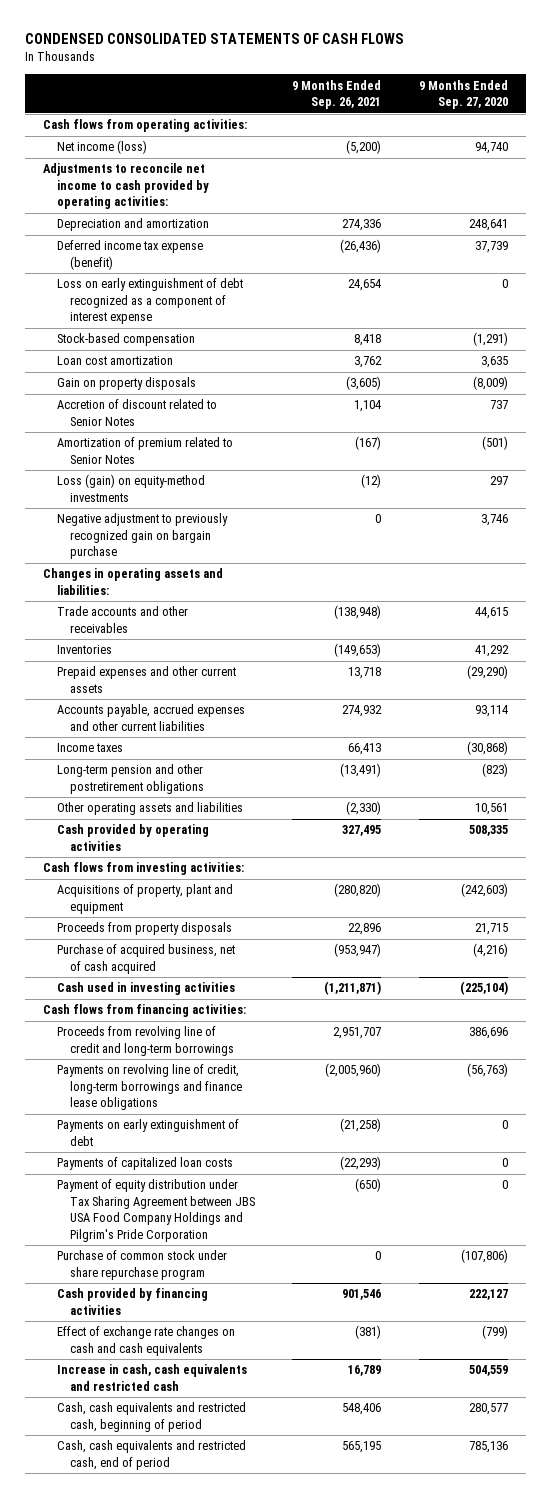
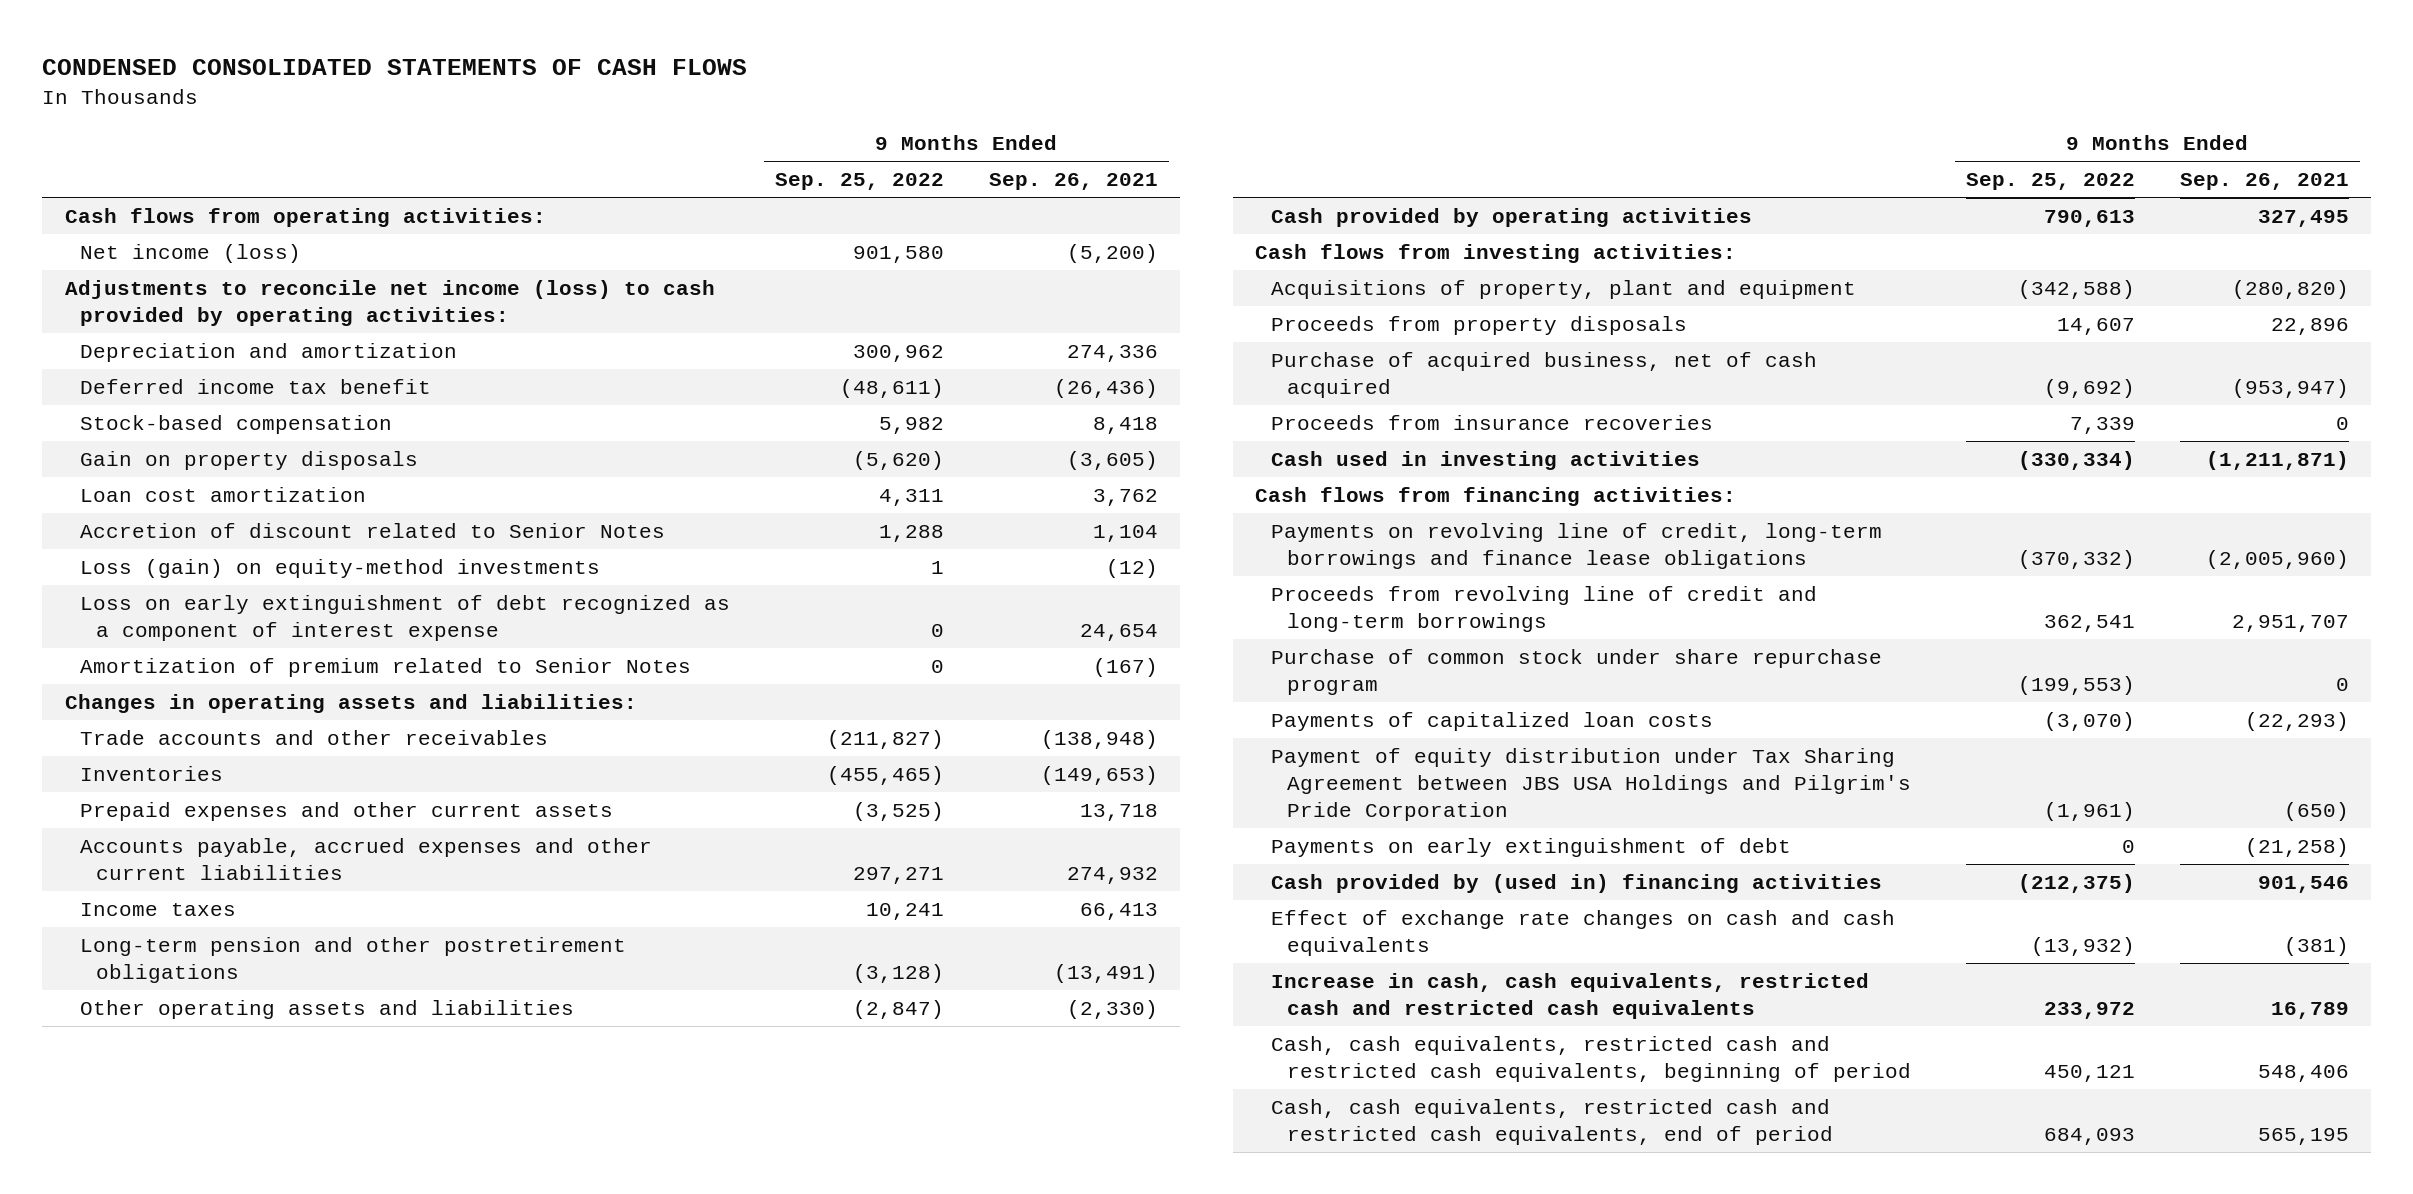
[418,79,508,110] 9 Months Ended Sep. 27, 2020 -> none
none -> [775,173,945,191] Sep. 25, 2022
[43,163,209,210] Adjustments to reconcile net income to cash provided by operating activities: -> [64,280,715,326] Adjustments to reconcile net income (loss) to cash provided by operating activities:
[56,240,203,270] Deferred income tax expense (benefit) -> [80,379,432,395] Deferred income tax benefit
[56,356,173,366] Loan cost amortization -> [80,487,367,503] Loan cost amortization
[56,513,228,560] Negative adjustment to previously recognized gain on bargain purchase -> none
[56,278,243,325] Loss on early extinguishment of debt recognized as a component of interest expense -> [80,595,731,641] Loss on early extinguishment of debt recognized as a component of interest expense
[56,437,233,464] Amortization of premium related to Senior Notes -> [80,658,692,678] Amortization of premium related to Senior Notes
none -> [1271,415,1714,431] Proceeds from insurance recoveries
[56,1179,256,1242] Payment of equity distribution under Tax Sharing Agreement between JBS USA Food Company Holdings and Pilgrim's Pride Corporation -> none
[56,1026,235,1056] Proceeds from revolving line of credit and long-term borrowings -> [1271,586,1818,632] Proceeds from revolving line of credit and long-term borrowings
[56,1157,233,1171] Payments of capitalized loan costs -> [1271,712,1714,732] Payments of capitalized loan costs
none -> [1271,748,1911,821] Payment of equity distribution under Tax Sharing Agreement between JBS USA Holdings and Pilgrim's Pride Corporation
[56,1119,239,1146] Payments on early extinguishment of debt -> [1271,838,1792,858] Payments on early extinguishment of debt
[56,1288,208,1315] Cash provided by financing activities -> [1271,874,1883,894] Cash provided by (used in) financing activities
[56,1364,247,1391] Increase in cash, cash equivalents and restricted cash -> [1271,973,1870,1019] Increase in cash, cash equivalents, restricted cash and restricted cash equivalents
[56,1402,246,1432] Cash, cash equivalents and restricted cash, beginning of period -> [1271,1036,1911,1082] Cash, cash equivalents, restricted cash and restricted cash equivalents, beginning of period
[56,1440,246,1470] Cash, cash equivalents and restricted cash, end of period -> [1271,1099,1833,1145] Cash, cash equivalents, restricted cash and restricted cash equivalents, end of period

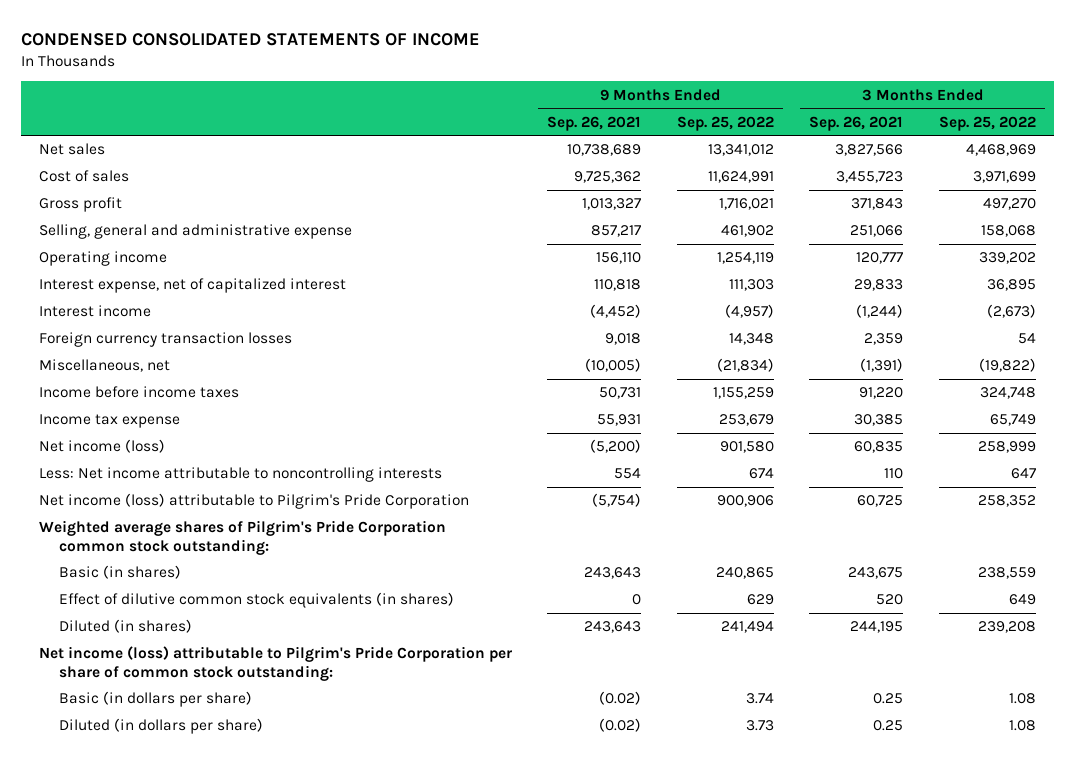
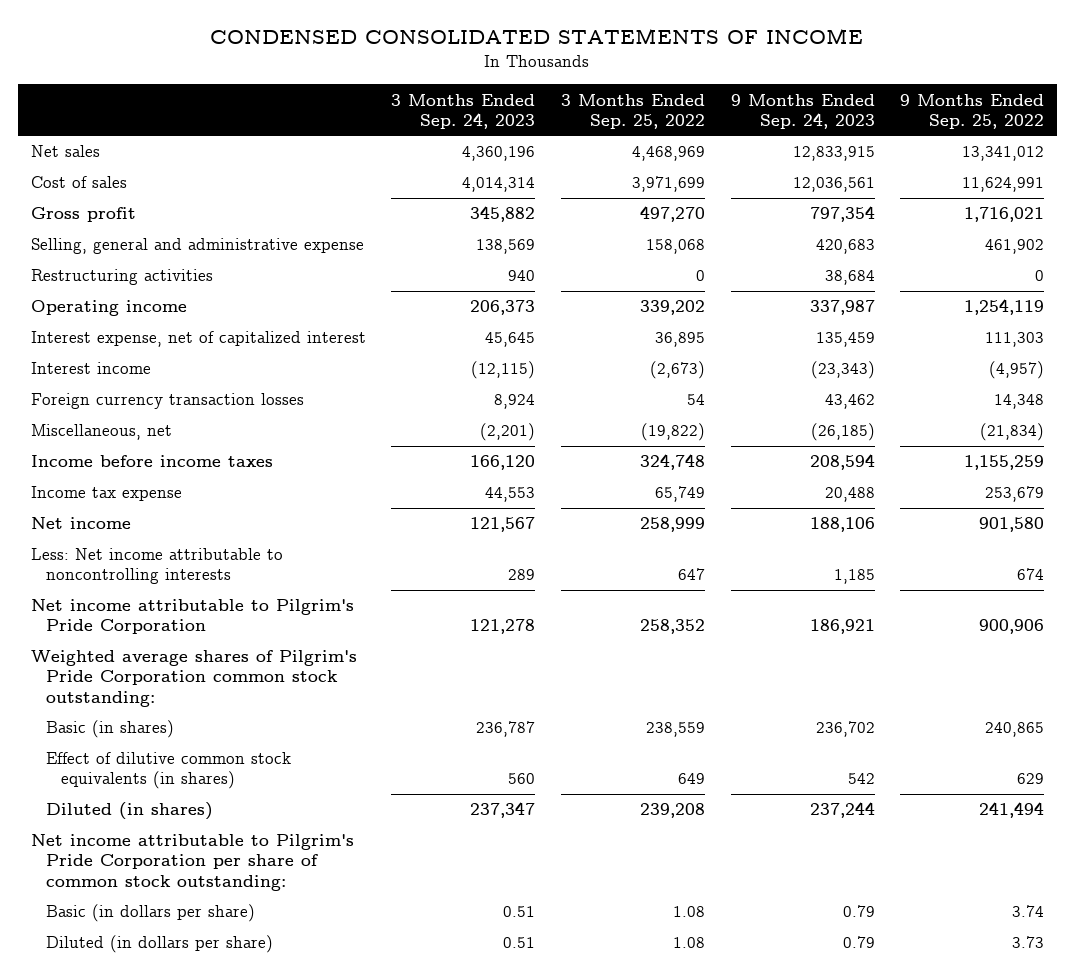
[547,115,642,131] Sep. 26, 2021 -> none
[809,115,904,131] Sep. 26, 2021 -> none
none -> [391,93,536,129] 3 Months Ended Sep. 24, 2023
none -> [730,93,875,129] 9 Months Ended Sep. 24, 2023
none -> [30,269,213,286] Restructuring activities
[38,439,165,454] Net income (loss) -> [30,517,131,530] Net income
[38,493,469,510] Net income (loss) attributable to Pilgrim's Pride Corporation -> [30,599,354,635] Net income attributable to Pilgrim's Pride Corporation
[38,646,512,681] Net income (loss) attributable to Pilgrim's Pride Corporation per share of common stock outstanding: -> [30,834,354,891] Net income attributable to Pilgrim's Pride Corporation per share of common stock outstanding:

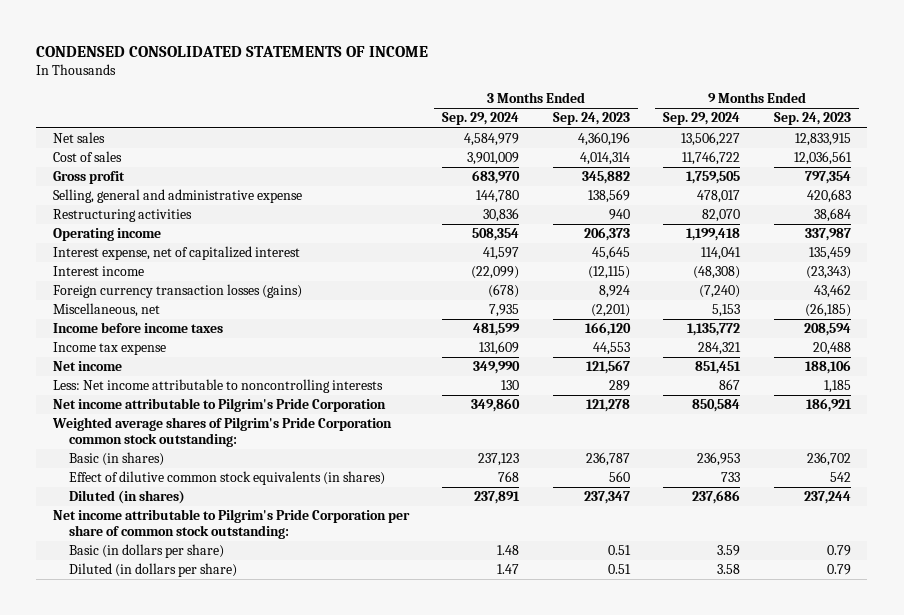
[560,93,705,129] 3 Months Ended Sep. 25, 2022 -> none
[900,93,1045,129] 9 Months Ended Sep. 25, 2022 -> none
none -> [442,112,520,126] Sep. 29, 2024
none -> [663,112,741,126] Sep. 29, 2024
[30,393,304,410] Foreign currency transaction losses -> [53,284,303,299] Foreign currency transaction losses (gains)

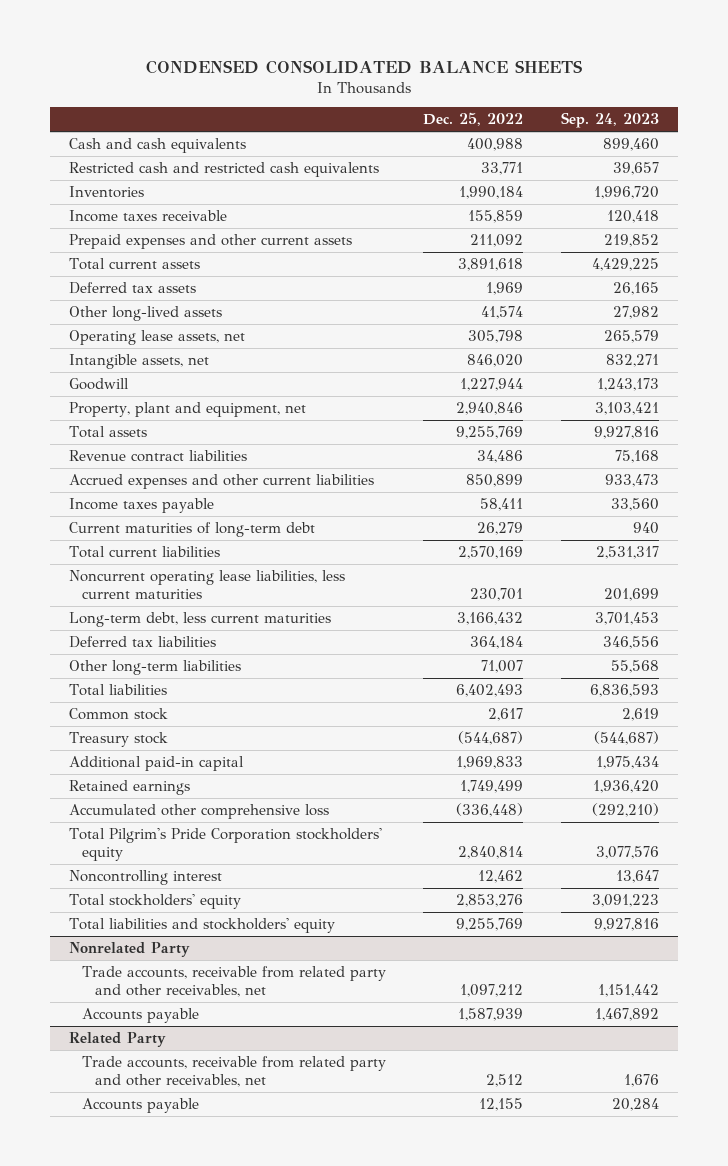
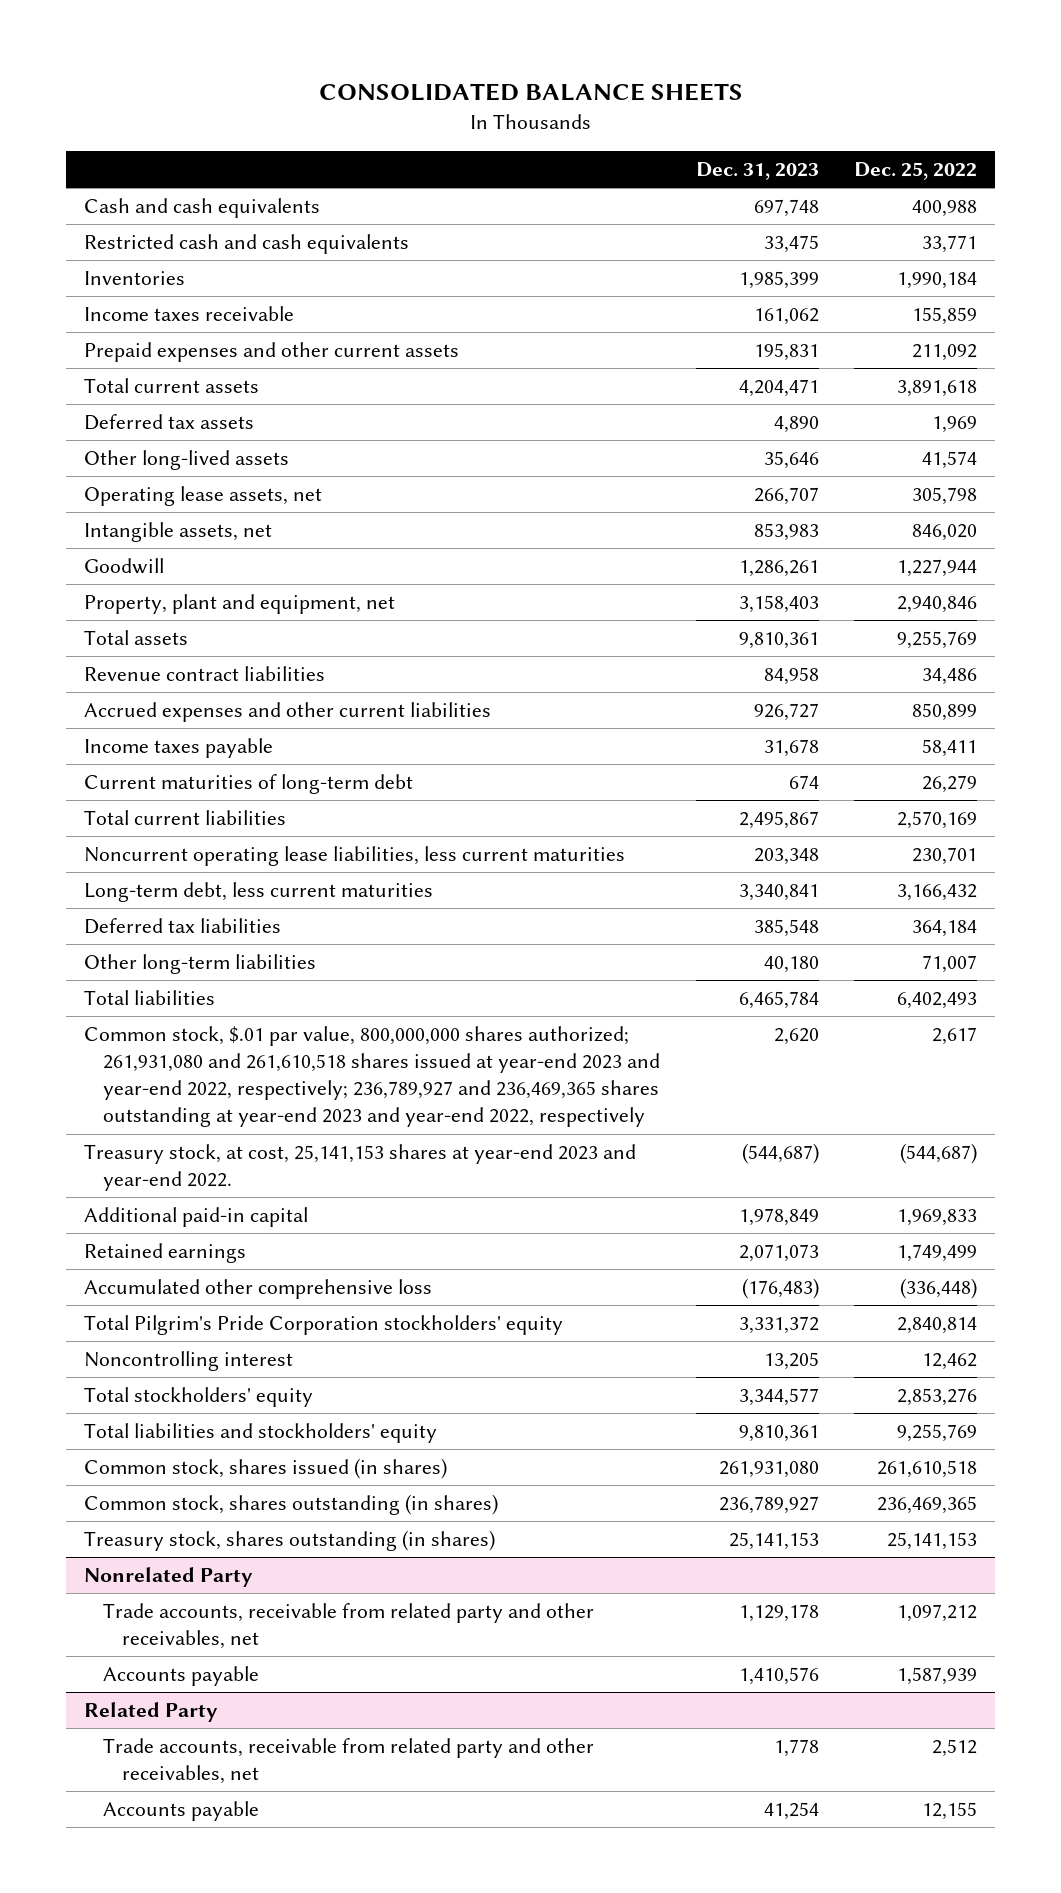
[145,59,582,74] CONDENSED CONSOLIDATED BALANCE SHEETS -> [318,82,743,101] CONSOLIDATED BALANCE SHEETS
[561,112,660,129] Sep. 24, 2023 -> none
none -> [695,161,819,180] Dec. 31, 2023
[68,161,379,177] Restricted cash and restricted cash equivalents -> [83,234,409,255] Restricted cash and cash equivalents
[68,707,168,720] Common stock -> [83,1026,660,1128] Common stock, $.01 par value, 800,000,000 shares authorized; 261,931,080 and 261,610,518 shares issued at year-end 2023 and year-end 2022, respectively; 236,789,927 and 236,469,365 shares outstanding at year-end 2023 and year-end 2022, respectively
[68,731,168,747] Treasury stock -> [83,1144,636,1192] Treasury stock, at cost, 25,141,153 shares at year-end 2023 and year-end 2022.
none -> [83,1458,447,1480] Common stock, shares issued (in shares)
none -> [83,1494,498,1516] Common stock, shares outstanding (in shares)
none -> [83,1530,495,1552] Treasury stock, shares outstanding (in shares)

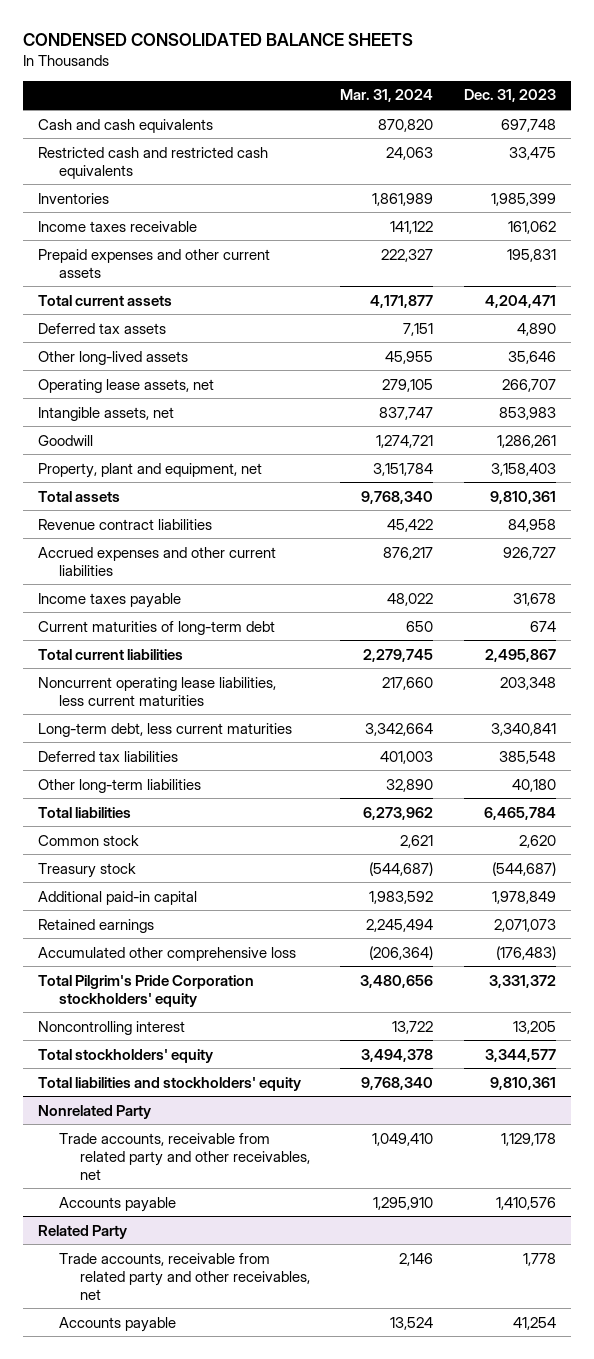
[318,82,743,101] CONSOLIDATED BALANCE SHEETS -> [22,32,413,46] CONDENSED CONSOLIDATED BALANCE SHEETS
[854,161,978,180] Dec. 25, 2022 -> none
none -> [340,89,434,103] Mar. 31, 2024
[83,234,409,255] Restricted cash and cash equivalents -> [37,146,268,179] Restricted cash and restricted cash equivalents
[83,1026,660,1128] Common stock, $.01 par value, 800,000,000 shares authorized; 261,931,080 and 261,610,518 shares issued at year-end 2023 and year-end 2022, respectively; 236,789,927 and 236,469,365 shares outstanding at year-end 2023 and year-end 2022, respectively -> [37,834,139,846] Common stock
[83,1144,636,1192] Treasury stock, at cost, 25,141,153 shares at year-end 2023 and year-end 2022. -> [37,862,136,878] Treasury stock
[83,1458,447,1480] Common stock, shares issued (in shares) -> none
[83,1494,498,1516] Common stock, shares outstanding (in shares) -> none
[83,1530,495,1552] Treasury stock, shares outstanding (in shares) -> none

